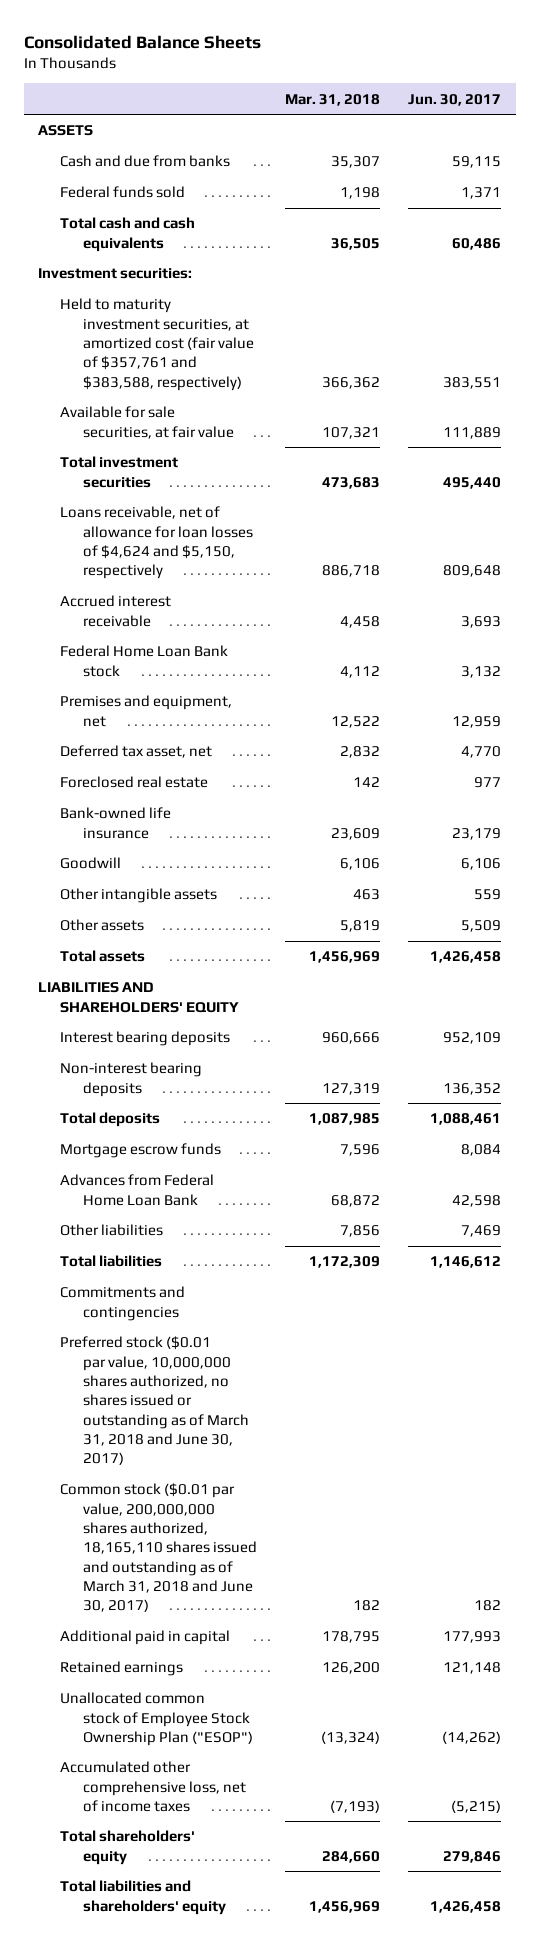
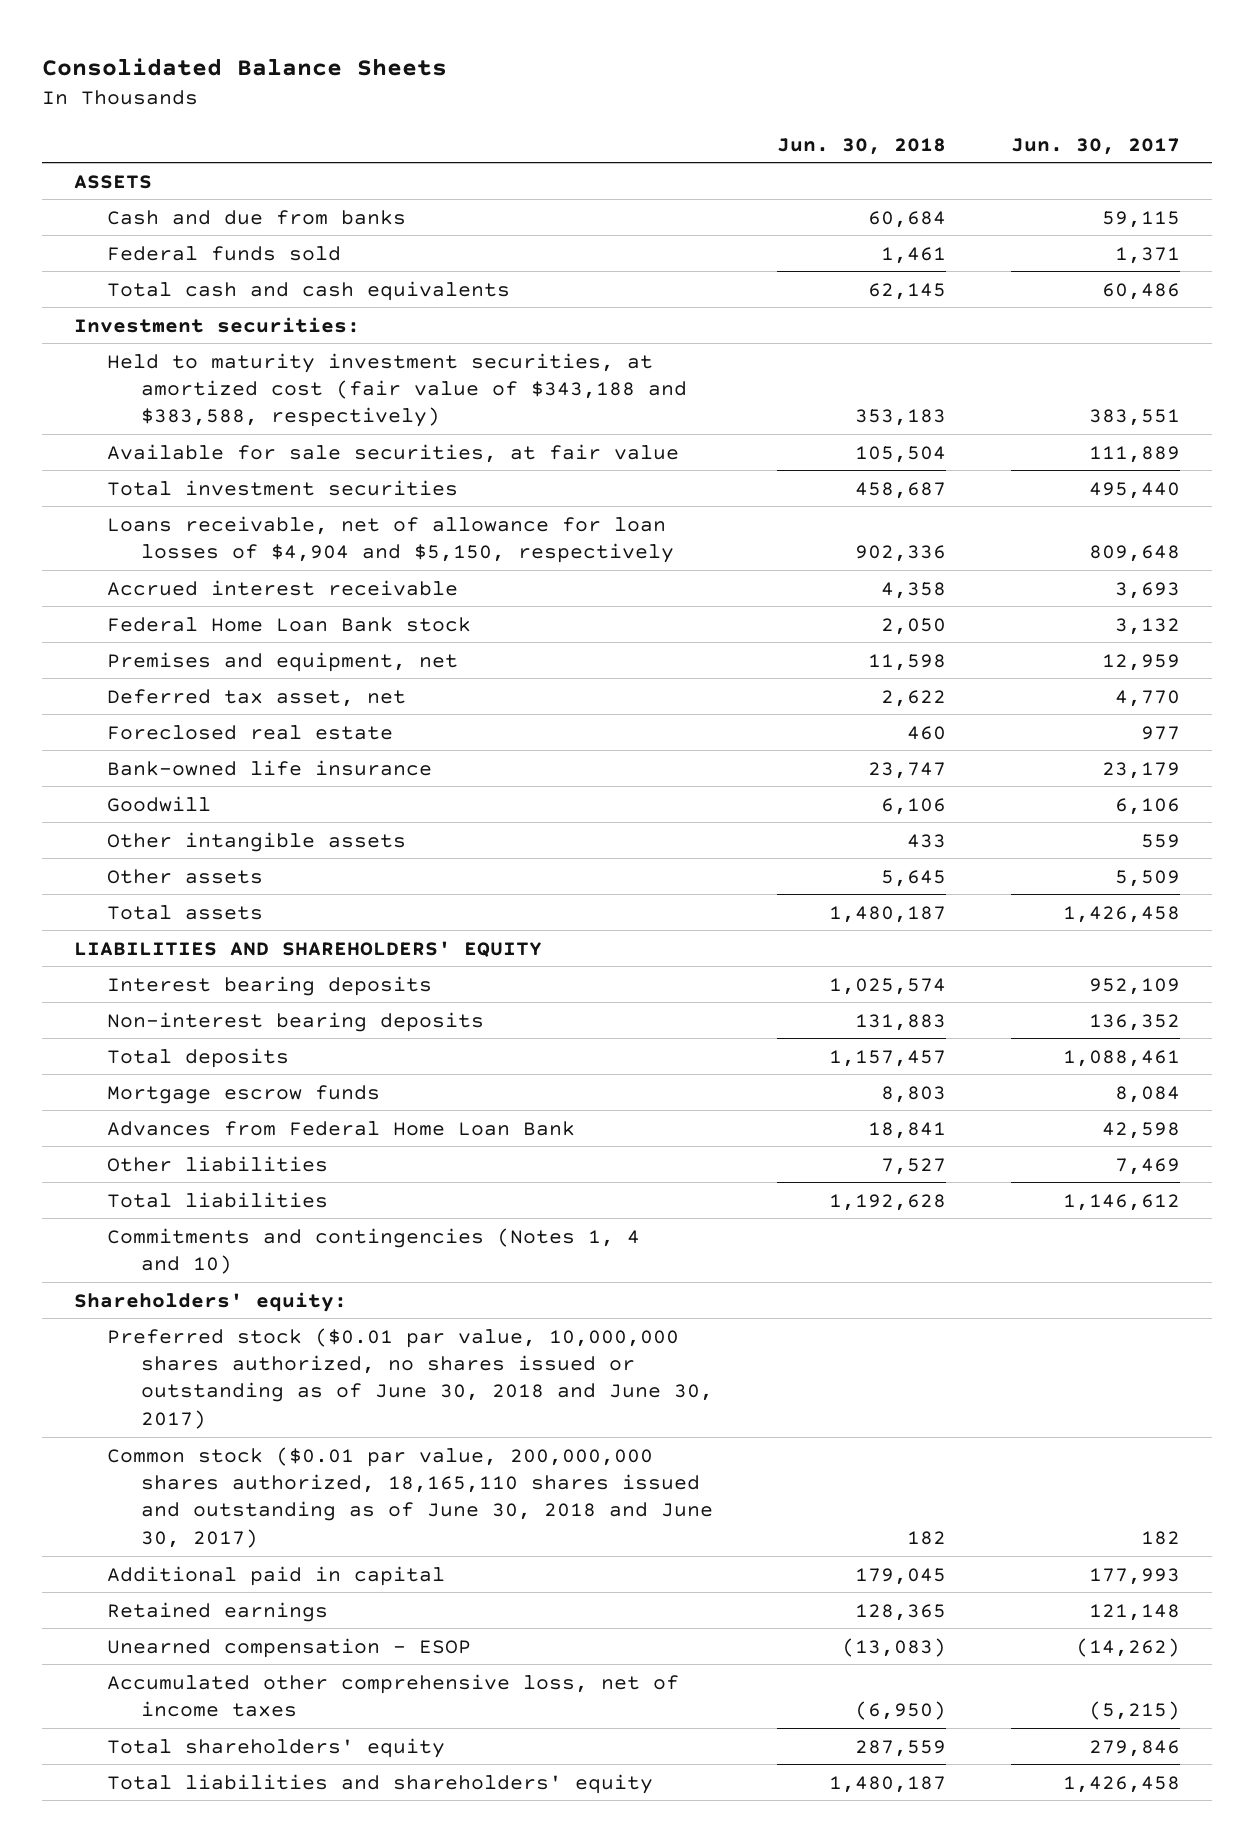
[284,93,380,106] Mar. 31, 2018 -> none
none -> [777,137,947,155] Jun. 30, 2018
[60,298,254,391] Held to maturity investment securities, at amortized cost (fair value of $357,761 and $383,588, respectively) -> [107,352,687,428] Held to maturity investment securities, at amortized cost (fair value of $343,188 and $383,588, respectively)
[60,506,253,580] Loans receivable, net of allowance for loan losses of $4,624 and $5,150, respectively -> [107,515,674,564] Loans receivable, net of allowance for loan losses of $4,904 and $5,150, respectively
[60,1286,186,1321] Commitments and contingencies -> [107,1227,641,1275] Commitments and contingencies (Notes 1, 4 and 10)
none -> [74,1291,348,1312] Shareholders' equity:
[60,1336,249,1466] Preferred stock ($0.01 par value, 10,000,000 shares authorized, no shares issued or outstanding as of March 31, 2018 and June 30, 2017) -> [107,1327,713,1429] Preferred stock ($0.01 par value, 10,000,000 shares authorized, no shares issued or outstanding as of June 30, 2018 and June 30, 2017)
[60,1483,257,1613] Common stock ($0.01 par value, 200,000,000 shares authorized, 18,165,110 shares issued and outstanding as of March 31, 2018 and June 30, 2017) -> [107,1446,713,1548] Common stock ($0.01 par value, 200,000,000 shares authorized, 18,165,110 shares issued and outstanding as of June 30, 2018 and June 30, 2017)
[60,1692,253,1746] Unallocated common stock of Employee Stock Ownership Plan ("ESOP") -> [107,1637,472,1658] Unearned compensation - ESOP

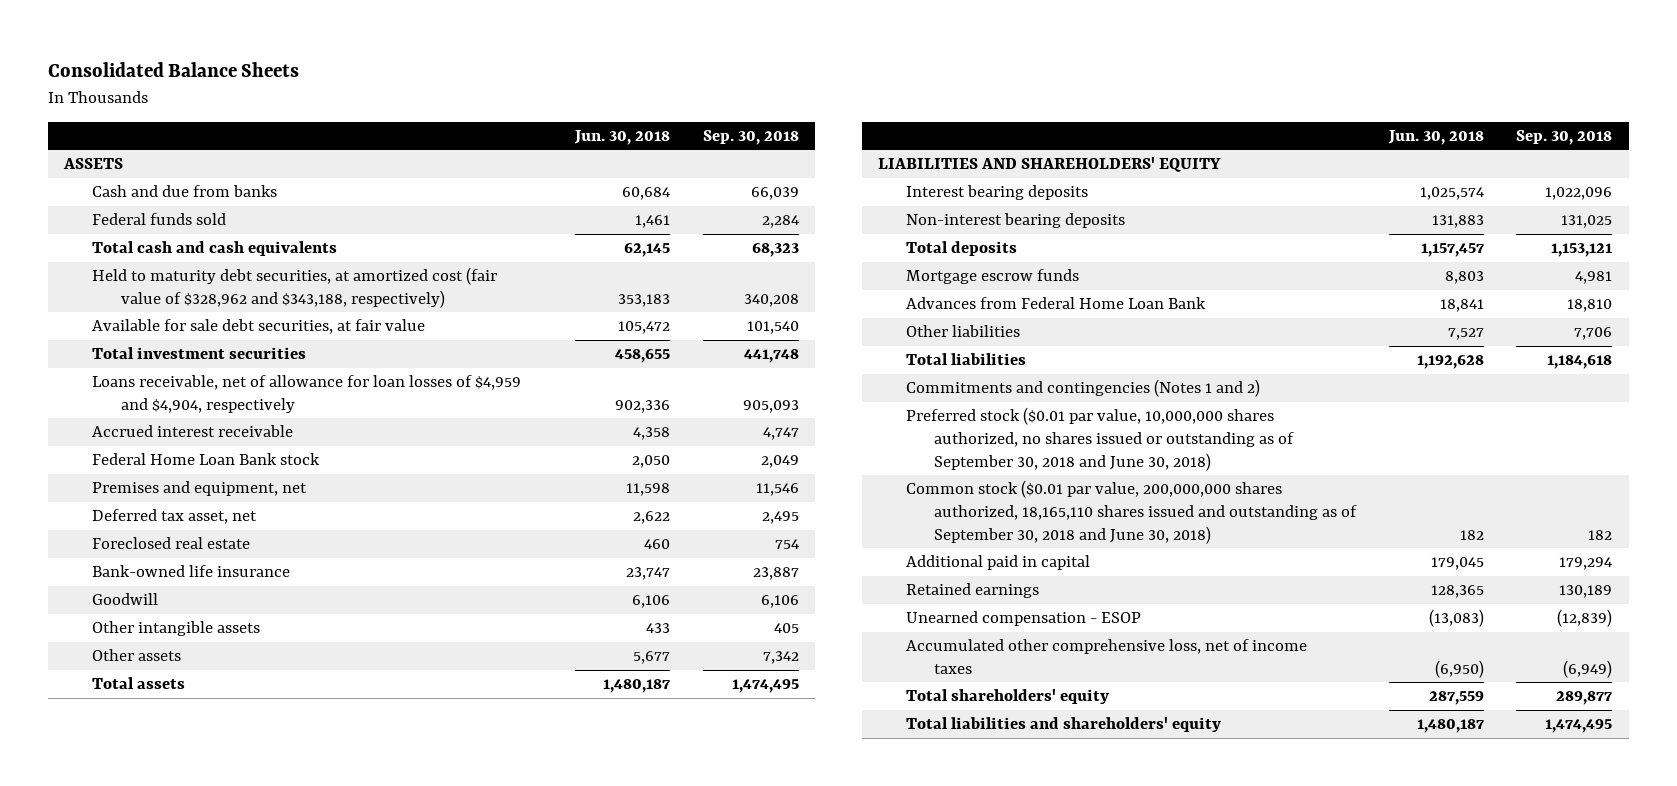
[1011,137,1181,155] Jun. 30, 2017 -> none
none -> [702,129,799,145] Sep. 30, 2018
[74,316,361,333] Investment securities: -> none
[107,352,687,428] Held to maturity investment securities, at amortized cost (fair value of $343,188 and $383,588, respectively) -> [92,267,498,309] Held to maturity debt securities, at amortized cost (fair value of $328,962 and $343,188, respectively)
[107,443,680,463] Available for sale securities, at fair value -> [92,319,426,335] Available for sale debt securities, at fair value
[855,445,947,463] 105,504 -> [618,321,671,335] 105,472
[855,481,947,499] 458,687 -> [615,349,671,364] 458,655
[107,515,674,564] Loans receivable, net of allowance for loan losses of $4,904 and $5,150, respectively -> [92,375,522,414] Loans receivable, net of allowance for loan losses of $4,959 and $4,904, respectively
[881,869,947,887] 5,645 -> [633,651,671,665] 5,677
[74,1291,348,1312] Shareholders' equity: -> none
[107,1227,641,1275] Commitments and contingencies (Notes 1, 4 and 10) -> [906,379,1261,398] Commitments and contingencies (Notes 1 and 2)
[107,1327,713,1429] Preferred stock ($0.01 par value, 10,000,000 shares authorized, no shares issued or outstanding as of June 30, 2018 and June 30, 2017) -> [906,407,1295,471] Preferred stock ($0.01 par value, 10,000,000 shares authorized, no shares issued or outstanding as of September 30, 2018 and June 30, 2018)
[107,1446,713,1548] Common stock ($0.01 par value, 200,000,000 shares authorized, 18,165,110 shares issued and outstanding as of June 30, 2018 and June 30, 2017) -> [906,480,1358,544] Common stock ($0.01 par value, 200,000,000 shares authorized, 18,165,110 shares issued and outstanding as of September 30, 2018 and June 30, 2018)

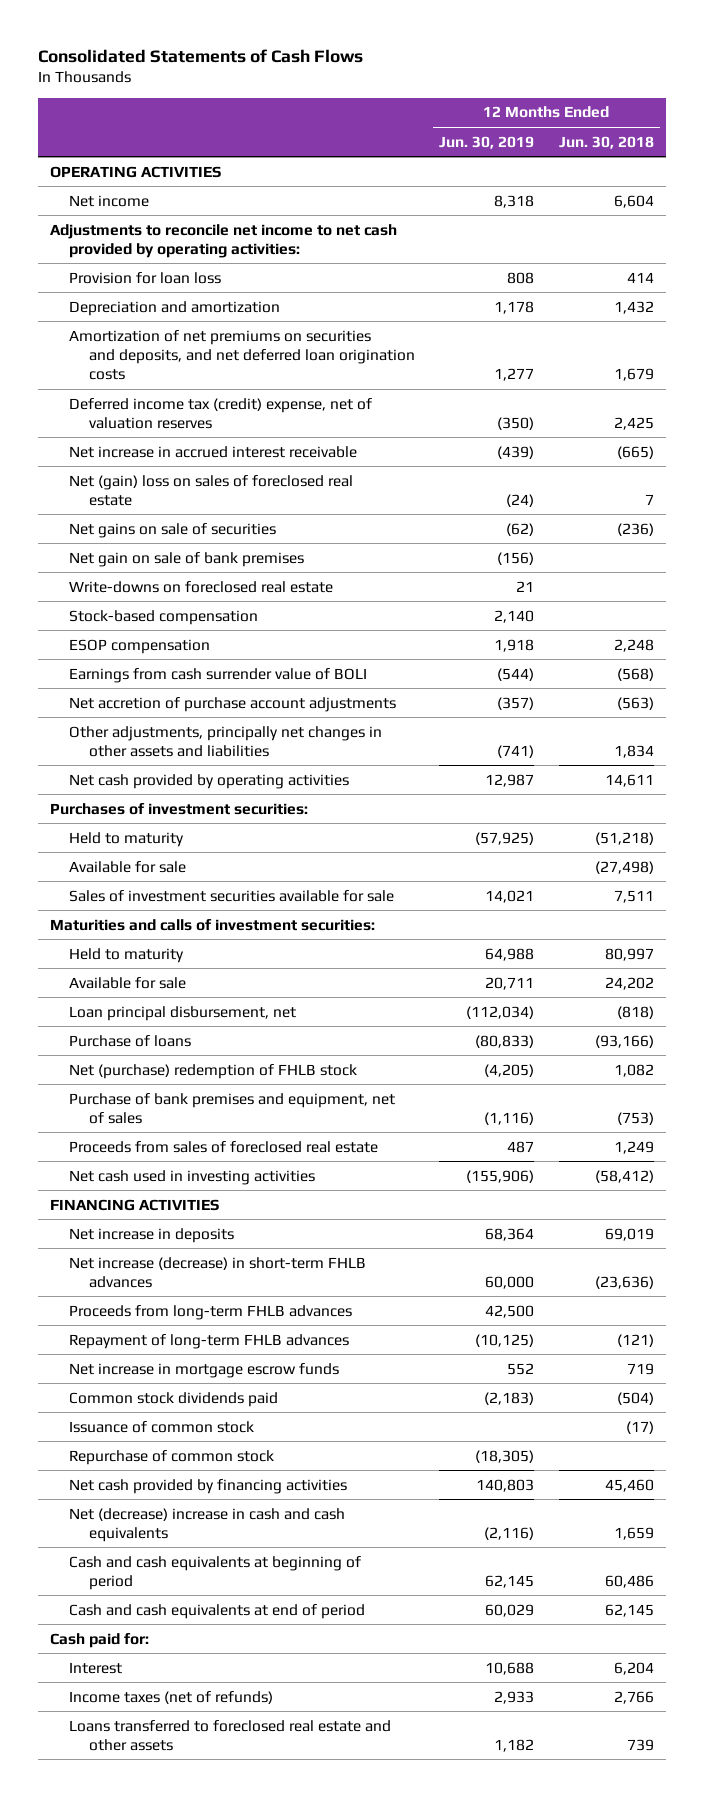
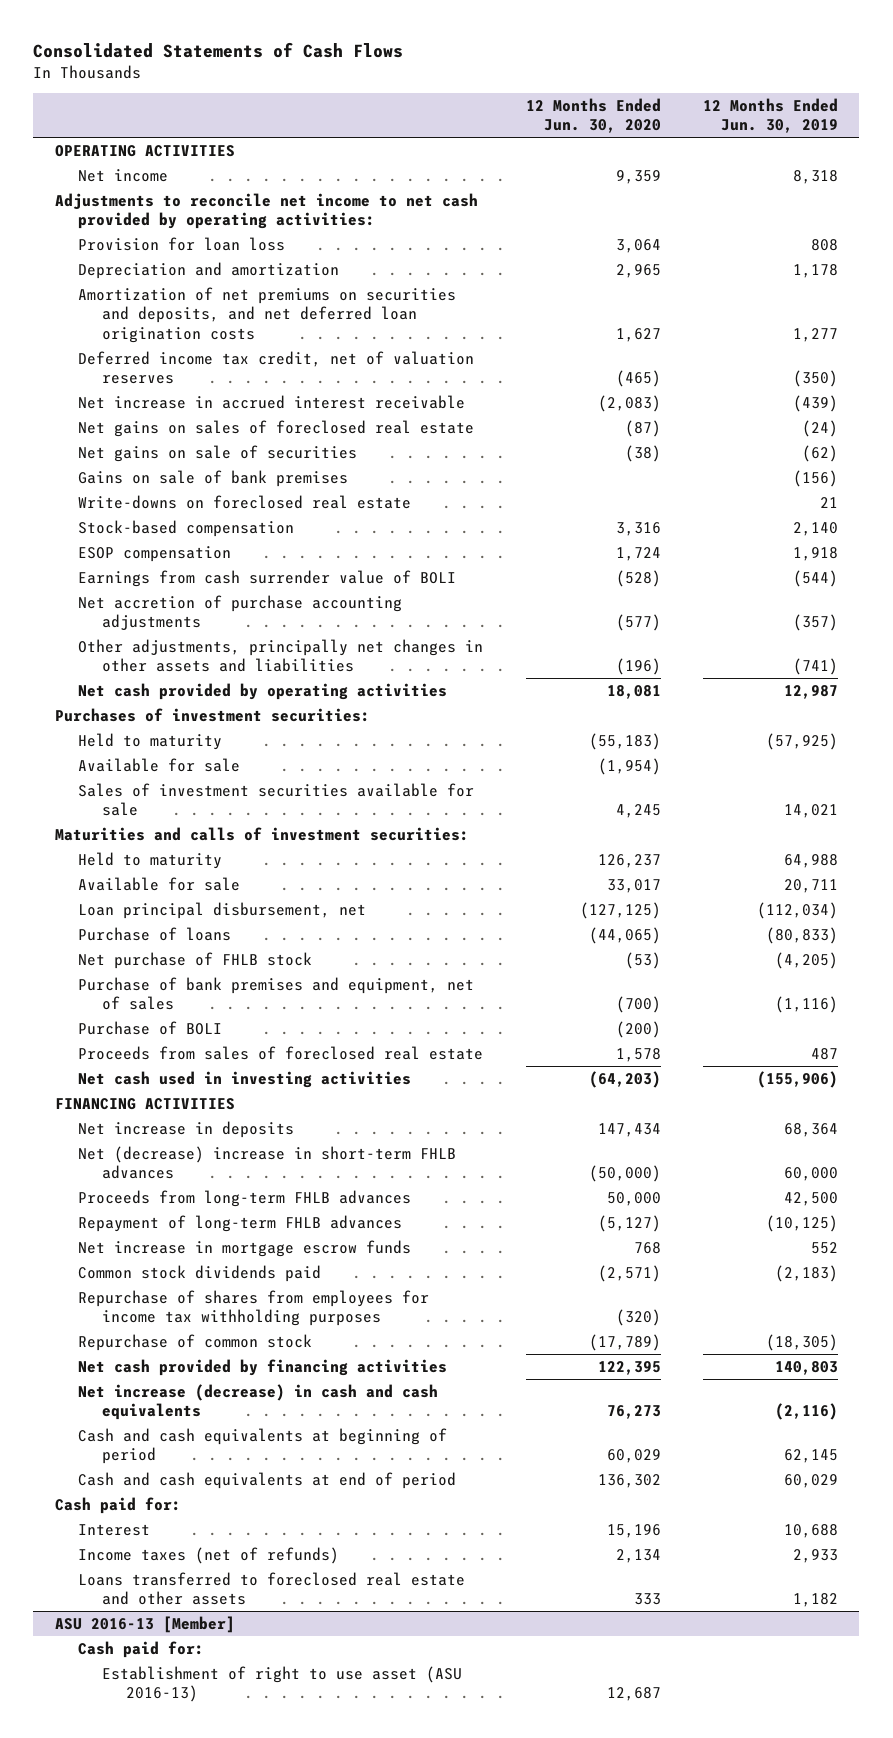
[558,135,654,149] Jun. 30, 2018 -> none
none -> [525,97,661,134] 12 Months Ended Jun. 30, 2020
[69,397,373,429] Deferred income tax (credit) expense, net of valuation reserves -> [78,350,475,385] Deferred income tax credit, net of valuation reserves
[69,474,354,506] Net (gain) loss on sales of foreclosed real estate -> [78,419,475,437] Net gains on sales of foreclosed real estate
[69,551,305,567] Net gain on sale of bank premises -> [78,469,349,487] Gains on sale of bank premises
[69,696,397,712] Net accretion of purchase account adjustments -> [78,594,403,631] Net accretion of purchase accounting adjustments
[69,1063,358,1079] Net (purchase) redemption of FHLB stock -> [78,951,313,969] Net purchase of FHLB stock
none -> [78,1020,223,1035] Purchase of BOLI
[69,1256,367,1288] Net increase (decrease) in short-term FHLB advances -> [78,1145,457,1180] Net (decrease) increase in short-term FHLB advances
[69,1420,255,1433] Issuance of common stock -> none
none -> [78,1289,430,1327] Repurchase of shares from employees for income tax withholding purposes
[69,1507,346,1542] Net (decrease) increase in cash and cash equivalents -> [78,1383,439,1421] Net increase (decrease) in cash and cash equivalents
none -> [54,1615,235,1633] ASU 2016-13 [Member]
none -> [78,1640,205,1658] Cash paid for:
none -> [101,1665,462,1703] Establishment of right to use asset (ASU 2016-13)

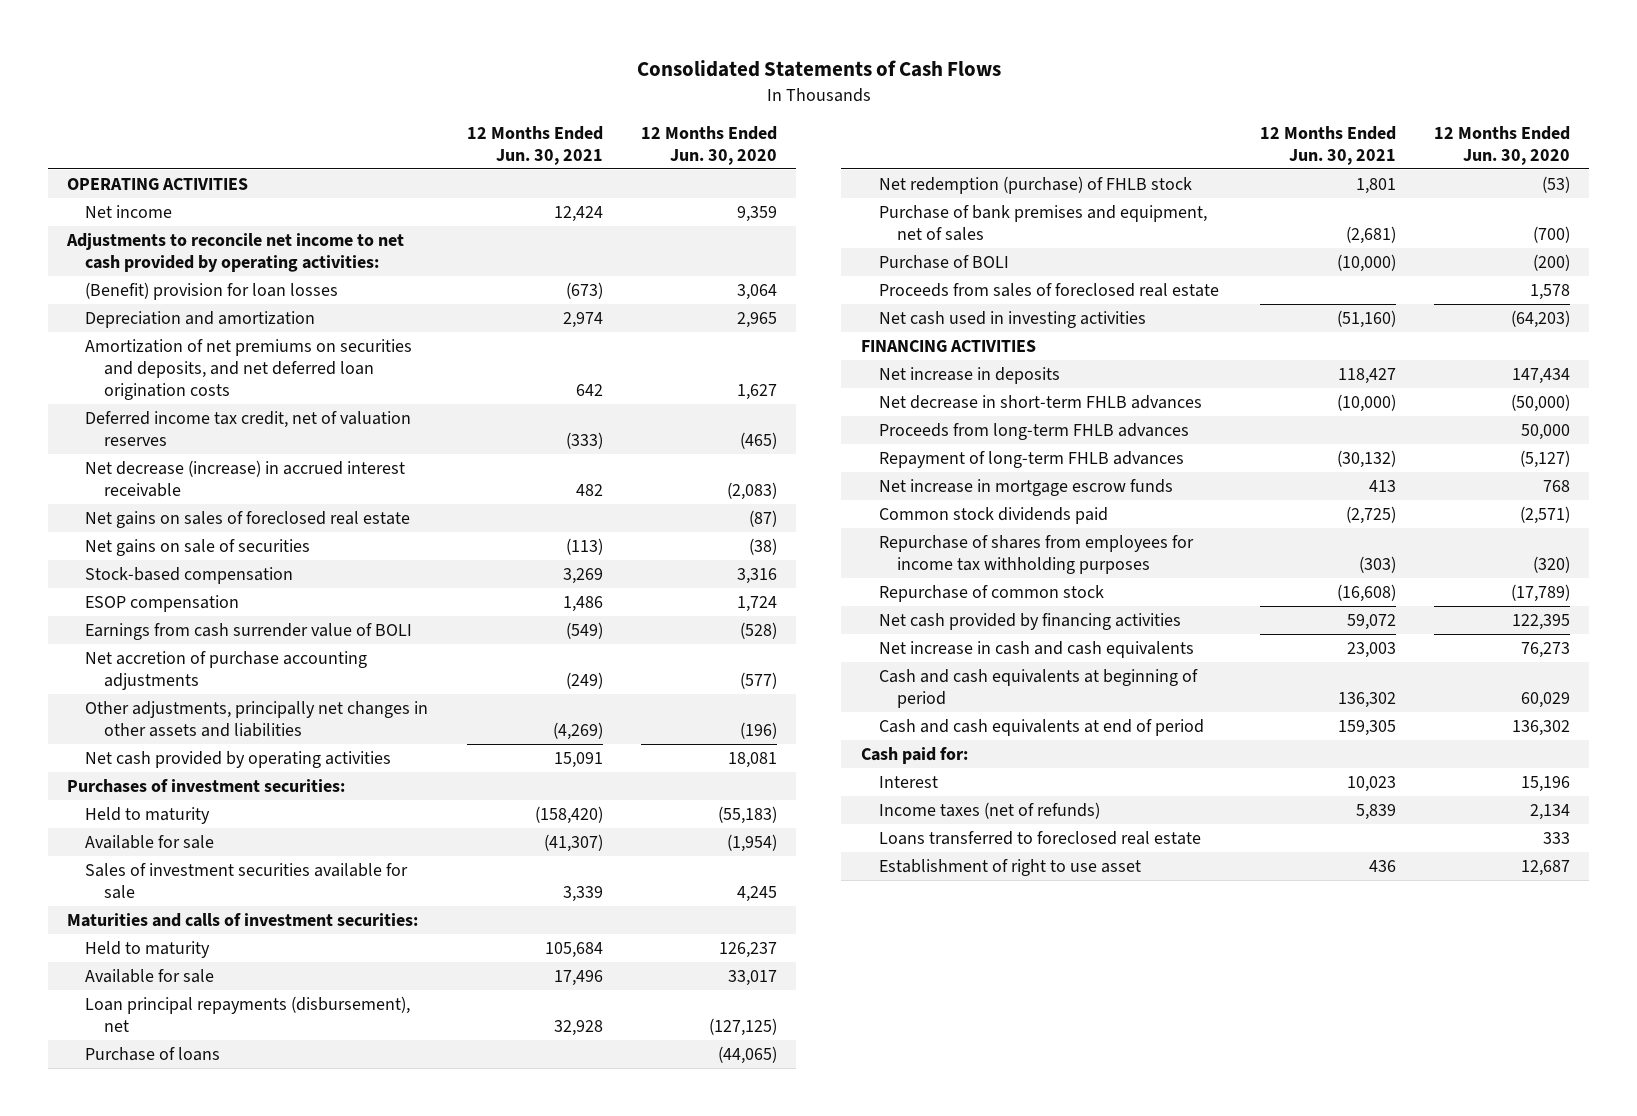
[703,97,839,134] 12 Months Ended Jun. 30, 2019 -> none
none -> [466,125,603,165] 12 Months Ended Jun. 30, 2021
[78,236,286,251] Provision for loan loss -> [85,281,339,300] (Benefit) provision for loan losses
[78,394,466,409] Net increase in accrued interest receivable -> [85,459,406,497] Net decrease (increase) in accrued interest receivable
[78,469,349,487] Gains on sale of bank premises -> none
[78,494,412,509] Write-downs on foreclosed real estate -> none
[78,901,367,919] Loan principal disbursement, net -> [85,995,411,1032] Loan principal repayments (disbursement), net
[78,951,313,969] Net purchase of FHLB stock -> [878,175,1192,194] Net redemption (purchase) of FHLB stock
[78,1145,457,1180] Net (decrease) increase in short-term FHLB advances -> [878,394,1202,409] Net decrease in short-term FHLB advances
[78,1383,439,1421] Net increase (decrease) in cash and cash equivalents -> [878,640,1194,658] Net increase in cash and cash equivalents
[54,1615,235,1633] ASU 2016-13 [Member] -> none
[78,1640,205,1658] Cash paid for: -> none
[78,1571,466,1606] Loans transferred to foreclosed real estate and other assets -> [878,830,1201,845] Loans transferred to foreclosed real estate
[101,1665,462,1703] Establishment of right to use asset (ASU 2016-13) -> [878,858,1141,876] Establishment of right to use asset

